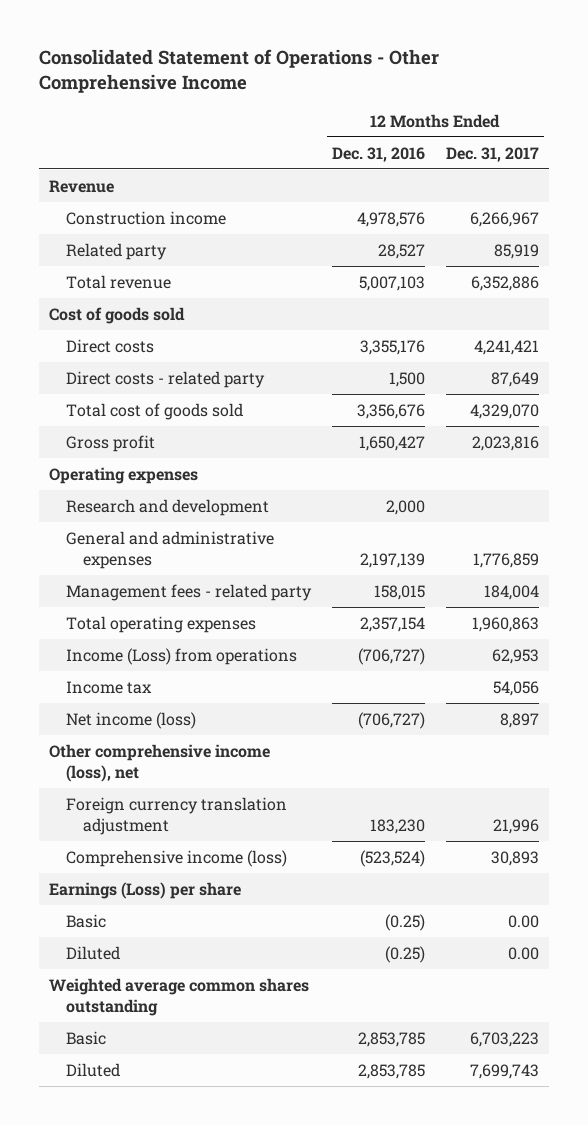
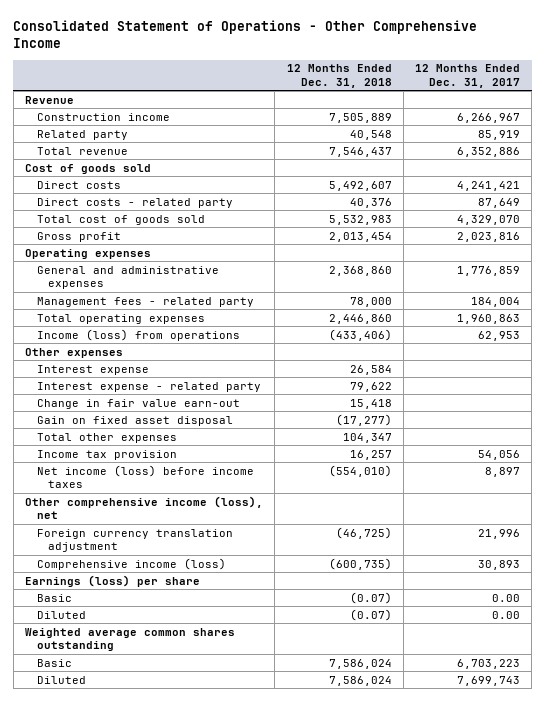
[331,146,425,162] Dec. 31, 2016 -> none
none -> [286,64,392,88] 12 Months Ended Dec. 31, 2018
[65,498,269,516] Research and development -> none
[65,647,297,665] Income (Loss) from operations -> [36,328,240,341] Income (loss) from operations
none -> [25,347,124,358] Other expenses
none -> [36,364,149,375] Interest expense
none -> [36,381,261,392] Interest expense - related party
none -> [36,398,240,409] Change in fair value earn-out
none -> [36,415,233,426] Gain on fixed asset disposal
none -> [36,432,177,443] Total other expenses
[65,680,152,694] Income tax -> [36,449,177,460] Income tax provision
[65,711,196,729] Net income (loss) -> [36,464,254,489] Net income (loss) before income taxes
[49,881,242,899] Earnings (Loss) per share -> [25,574,201,587] Earnings (loss) per share

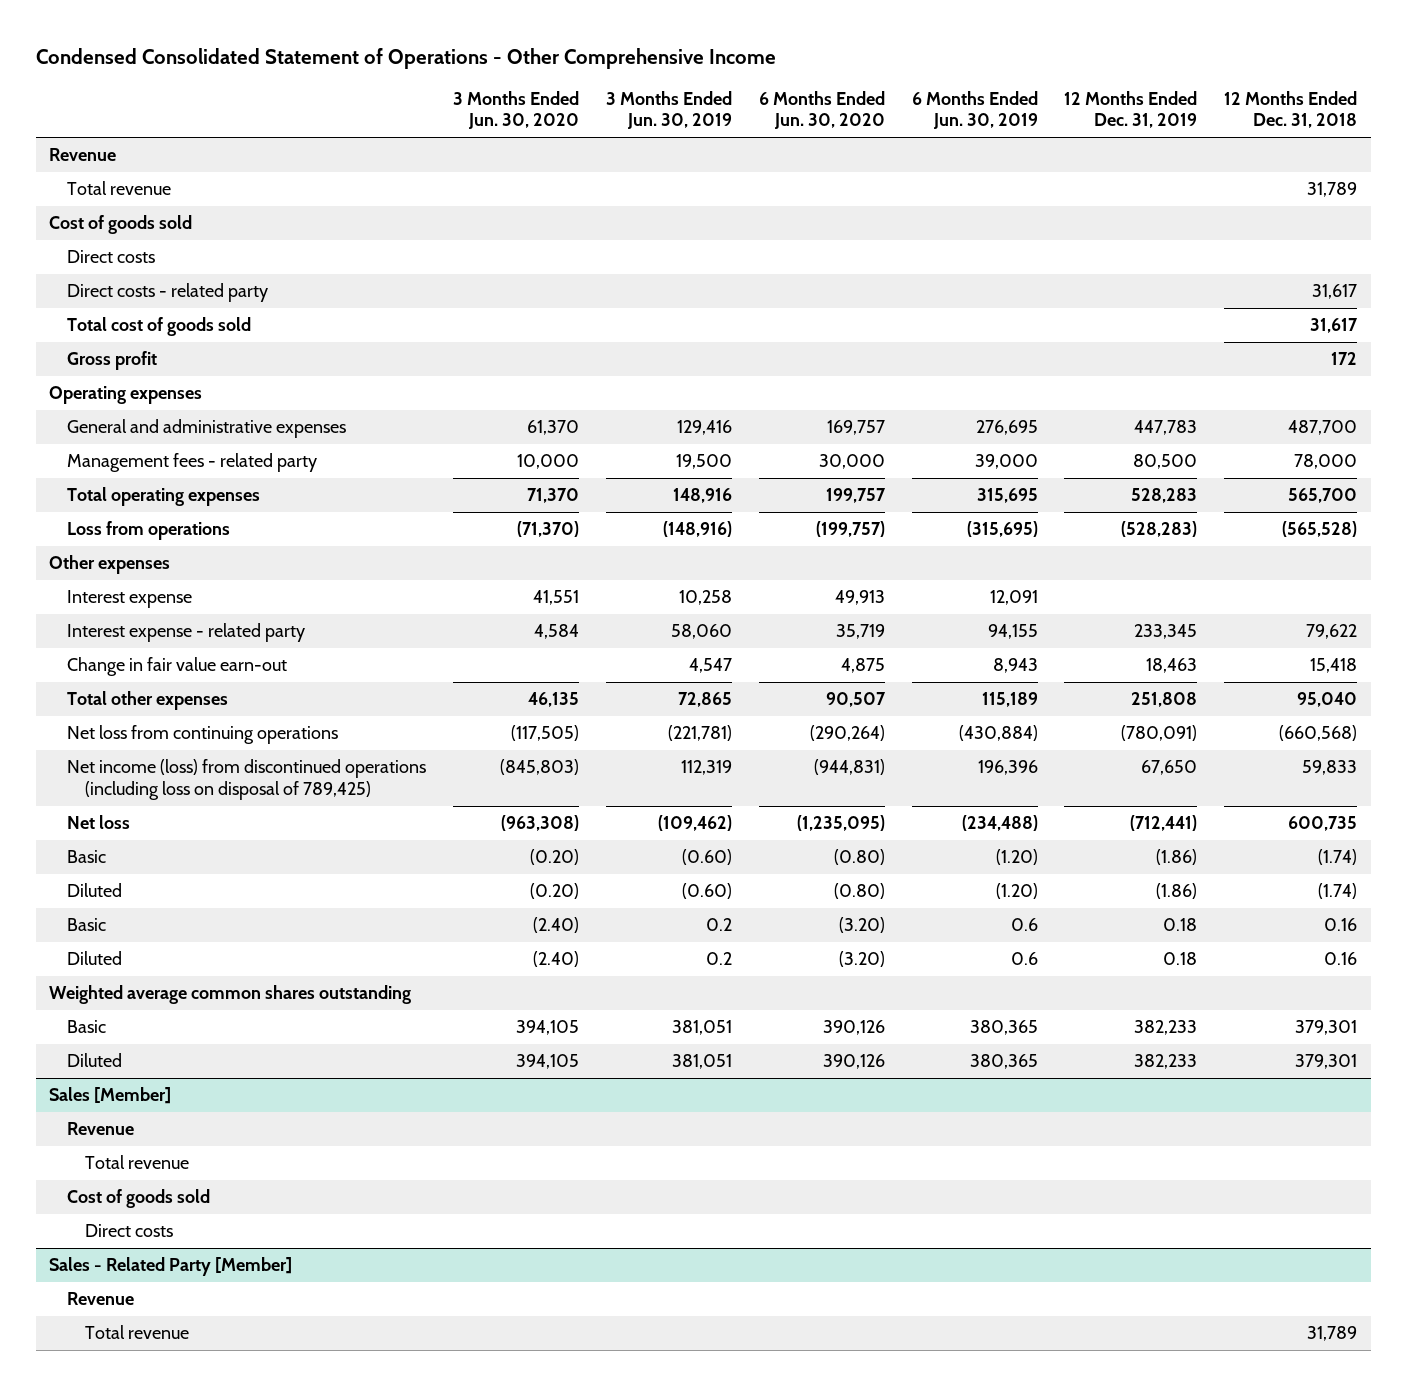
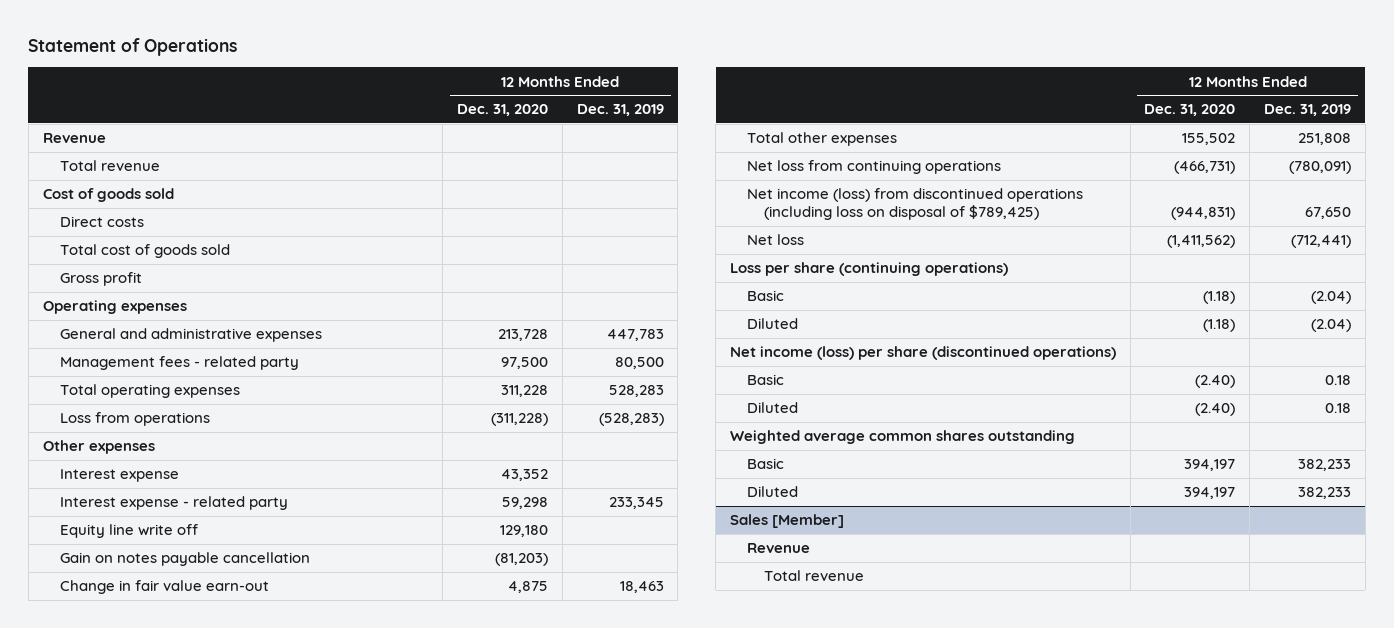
[36,47,777,69] Condensed Consolidated Statement of Operations - Other Comprehensive Income -> [28,38,238,57] Statement of Operations
[453,91,580,130] 3 Months Ended Jun. 30, 2020 -> none
[605,91,732,130] 3 Months Ended Jun. 30, 2019 -> none
[758,91,885,130] 6 Months Ended Jun. 30, 2020 -> none
[911,91,1038,130] 6 Months Ended Jun. 30, 2019 -> none
[1224,91,1358,129] 12 Months Ended Dec. 31, 2018 -> none
none -> [457,104,549,117] Dec. 31, 2020
[67,283,269,303] Direct costs - related party -> none
none -> [59,524,198,539] Equity line write off
none -> [59,552,310,567] Gain on notes payable cancellation
[67,759,427,800] Net income (loss) from discontinued operations (including loss on disposal of 789,425) -> [747,188,1084,221] Net income (loss) from discontinued operations (including loss on disposal of $789,425)
none -> [730,262,1009,277] Loss per share (continuing operations)
[1156,849,1198,866] (1.86) -> [1310,291,1351,305] (2.04)
[1156,883,1198,900] (1.86) -> [1310,319,1351,333] (2.04)
none -> [730,346,1117,361] Net income (loss) per share (discontinued operations)
[67,1189,211,1209] Cost of goods sold -> none
[85,1224,174,1238] Direct costs -> none
[49,1257,293,1277] Sales - Related Party [Member] -> none
[67,1292,135,1306] Revenue -> none
[85,1325,190,1340] Total revenue -> none

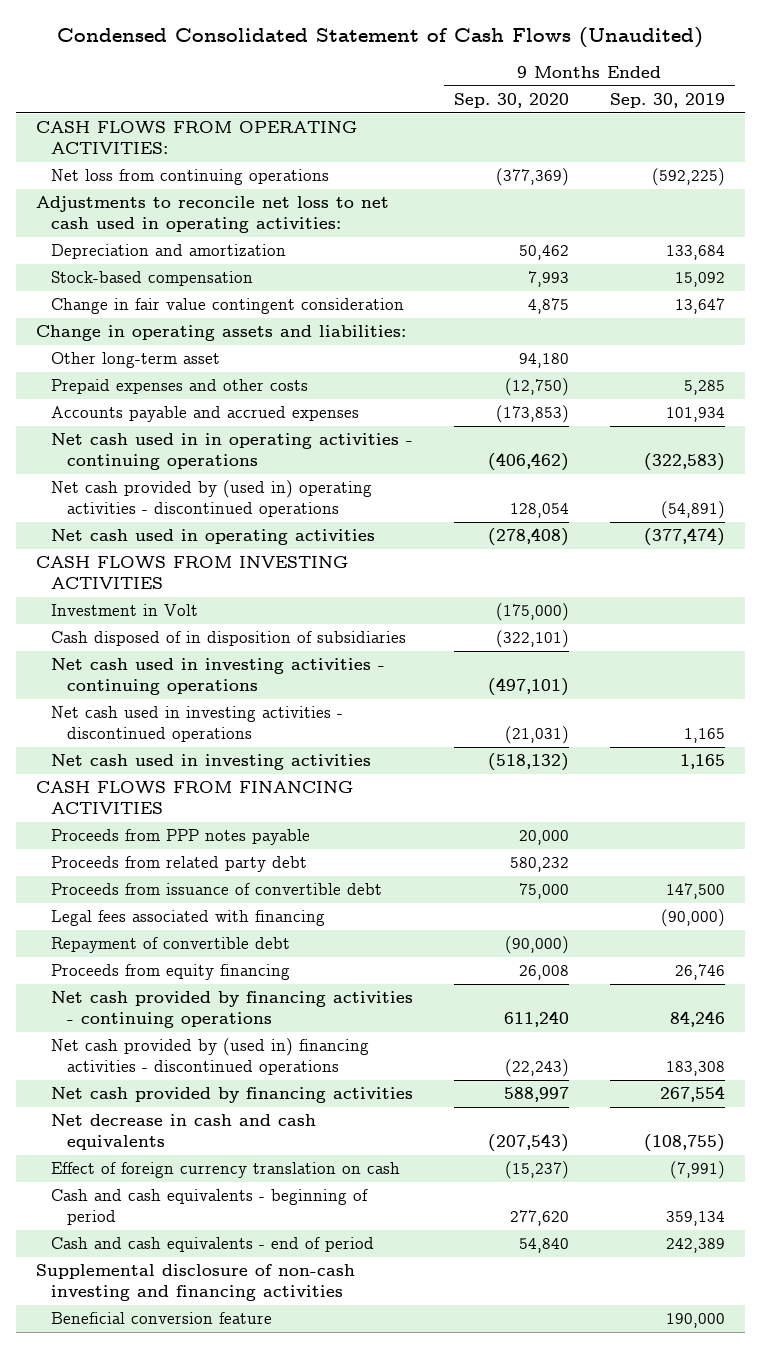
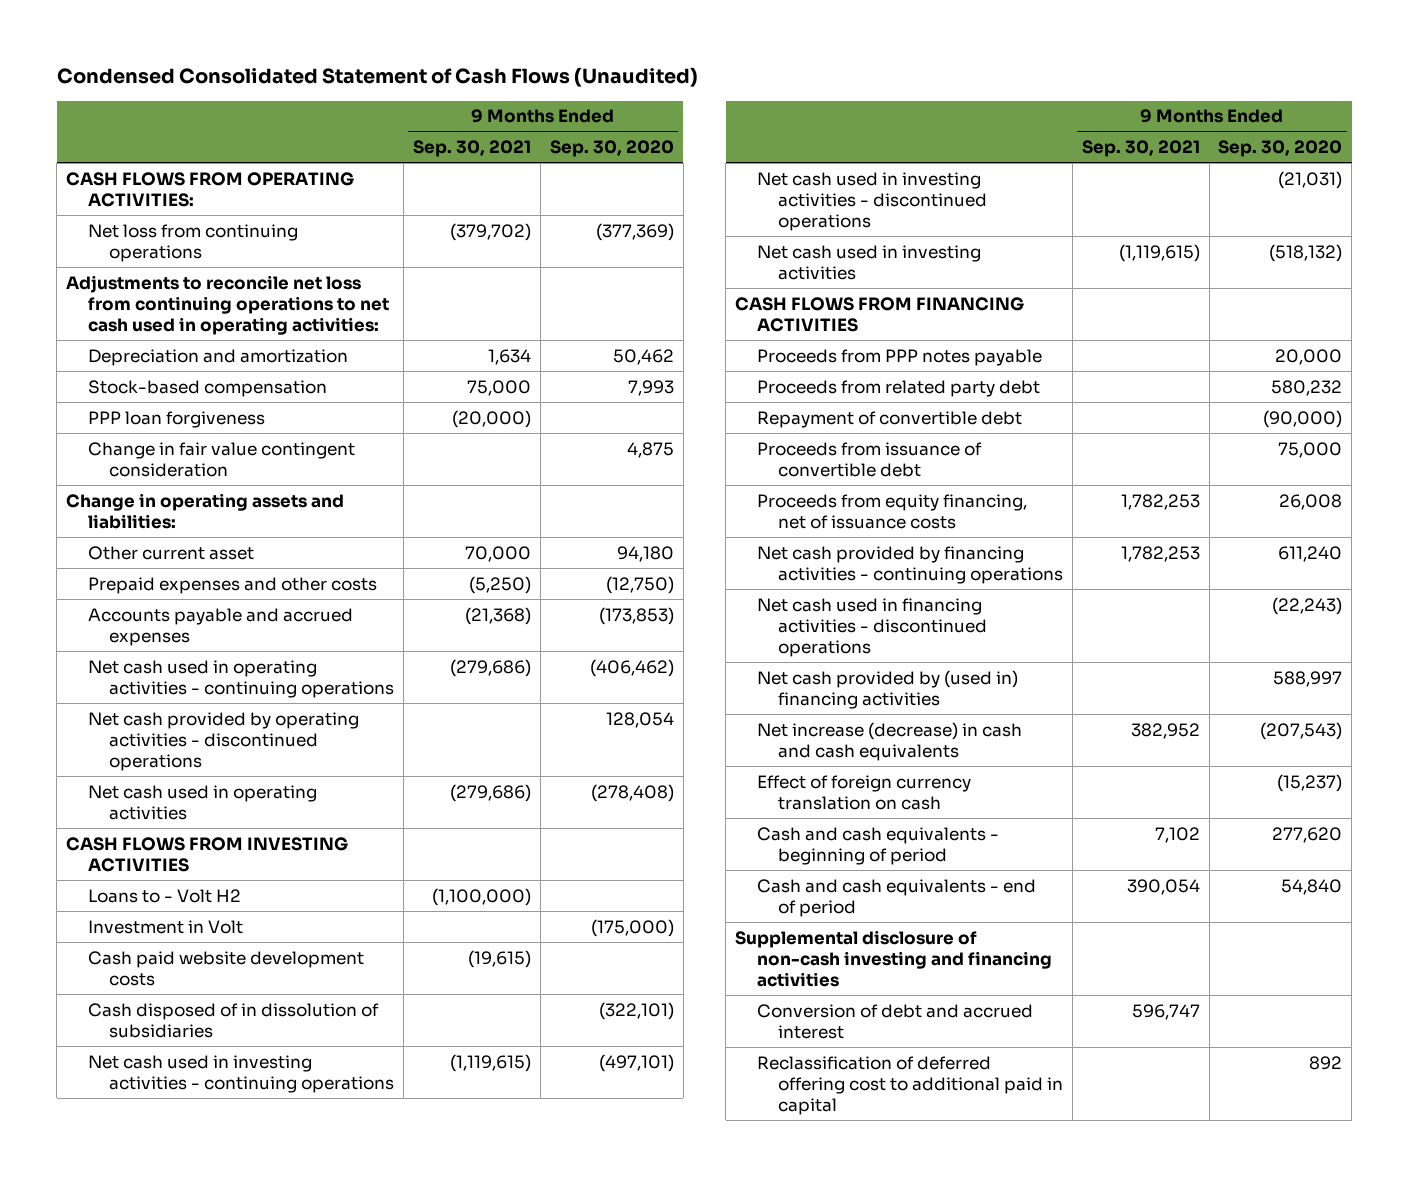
[609,92,725,108] Sep. 30, 2019 -> none
none -> [413,139,532,157] Sep. 30, 2021
[35,196,389,234] Adjustments to reconcile net loss to net cash used in operating activities: -> [66,274,389,335] Adjustments to reconcile net loss from continuing operations to net cash used in operating activities:
none -> [87,410,265,428] PPP loan forgiveness
[51,352,221,369] Other long-term asset -> [87,545,254,560] Other current asset
[51,433,414,471] Net cash used in in operating activities - continuing operations -> [87,659,395,698] Net cash used in operating activities - continuing operations
[51,480,373,518] Net cash provided by (used in) operating activities - discontinued operations -> [87,711,359,771] Net cash provided by operating activities - discontinued operations
none -> [87,888,241,903] Loans to - Volt H2
none -> [87,950,364,986] Cash paid website development costs
[51,631,407,647] Cash disposed of in disposition of subsidiaries -> [87,1002,379,1038] Cash disposed of in dissolution of subsidiaries
[51,910,326,927] Legal fees associated with financing -> none
[51,883,383,896] Proceeds from issuance of convertible debt -> [756,441,982,477] Proceeds from issuance of convertible debt
[51,964,291,981] Proceeds from equity financing -> [756,493,1027,529] Proceeds from equity financing, net of issuance costs
[51,1038,370,1076] Net cash provided by (used in) financing activities - discontinued operations -> [756,597,988,657] Net cash used in financing activities - discontinued operations
[51,1087,414,1104] Net cash provided by financing activities -> [756,669,1018,709] Net cash provided by (used in) financing activities
[51,1114,317,1151] Net decrease in cash and cash equivalents -> [756,721,1022,761] Net increase (decrease) in cash and cash equivalents
[51,1312,273,1325] Beneficial conversion feature -> none
none -> [756,1003,1033,1039] Conversion of debt and accrued interest
none -> [756,1055,1064,1115] Reclassification of deferred offering cost to additional paid in capital

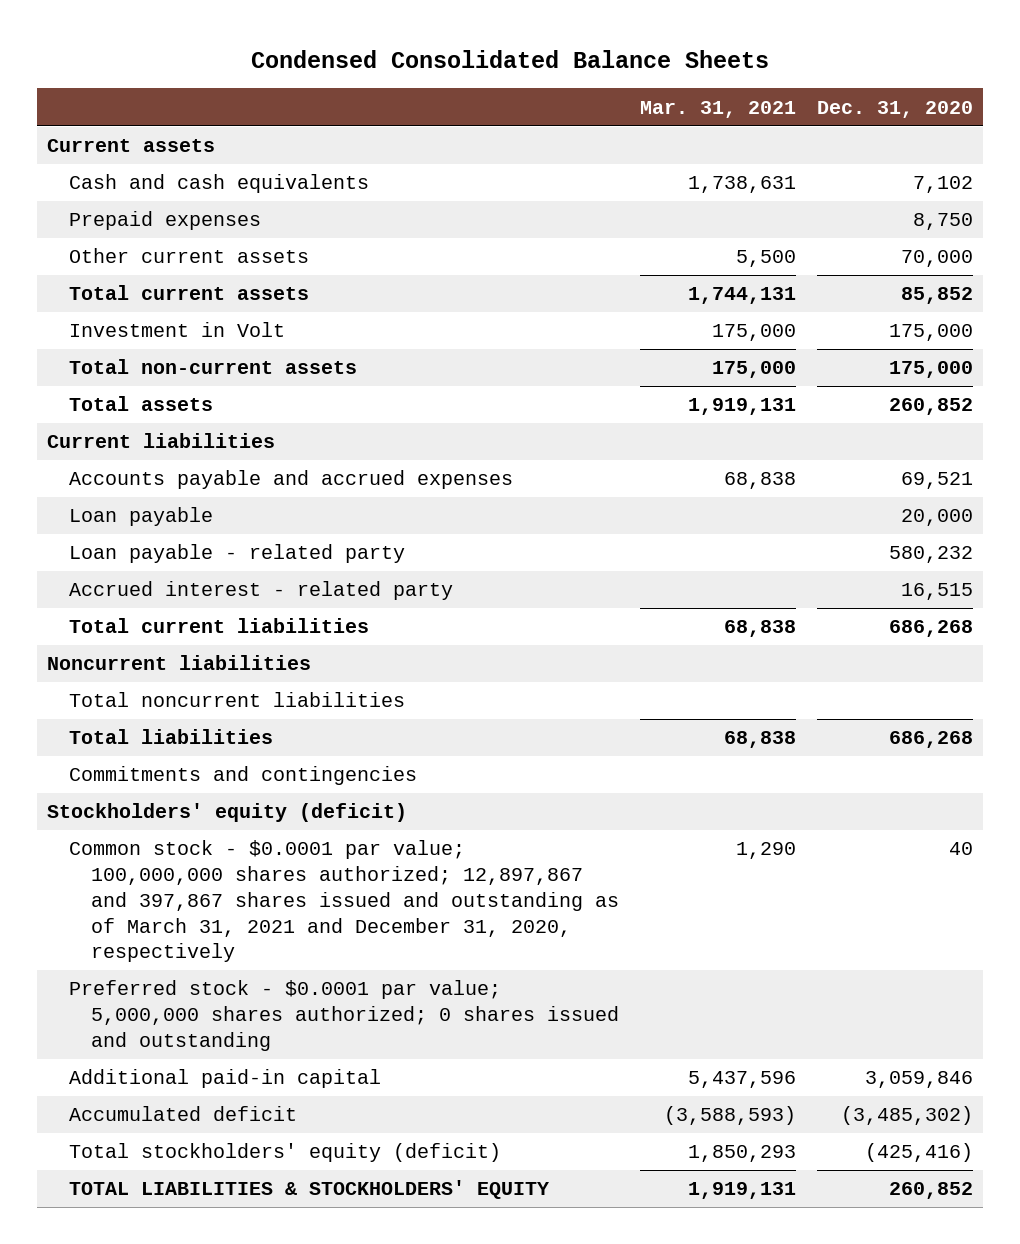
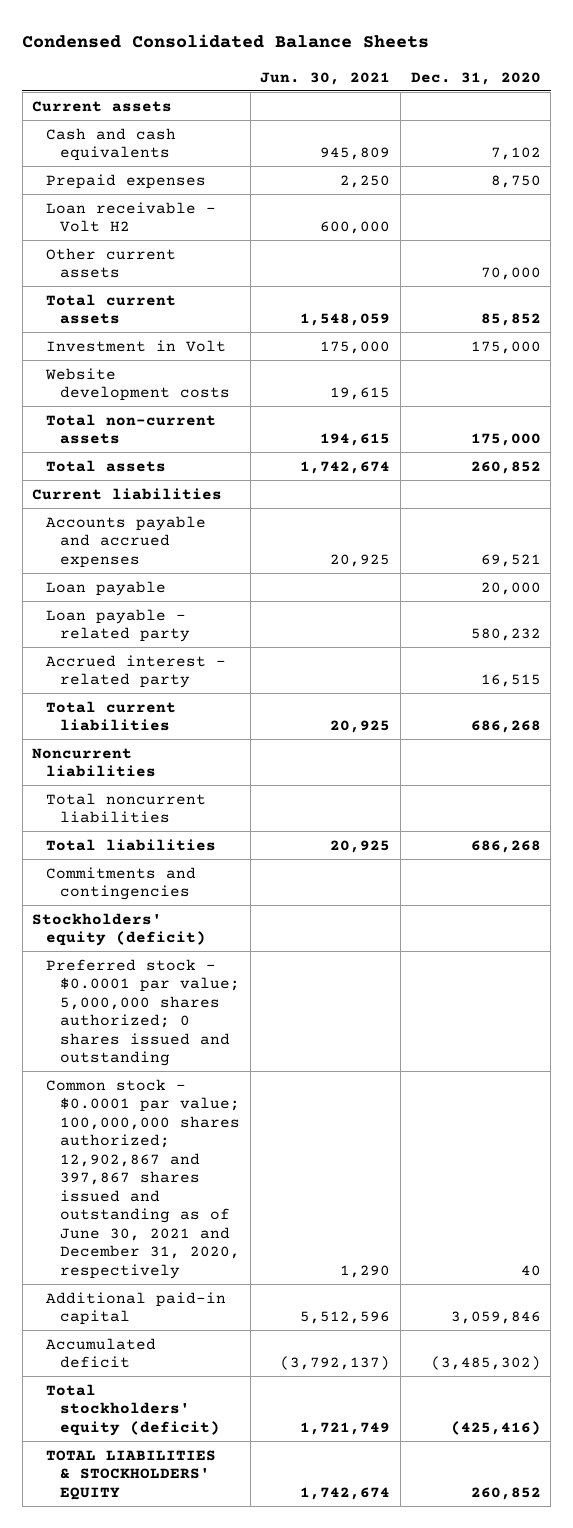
[639,100,796,118] Mar. 31, 2021 -> none
none -> [260,71,391,85] Jun. 30, 2021
none -> [46,201,217,233] Loan receivable - Volt H2
none -> [45,367,231,402] Website development costs
[69,840,619,963] Common stock - $0.0001 par value; 100,000,000 shares authorized; 12,897,867 and 397,867 shares issued and outstanding as of March 31, 2021 and December 31, 2020, respectively -> none
none -> [46,1078,241,1279] Common stock - $0.0001 par value; 100,000,000 shares authorized; 12,902,867 and 397,867 shares issued and outstanding as of June 30, 2021 and December 31, 2020, respectively

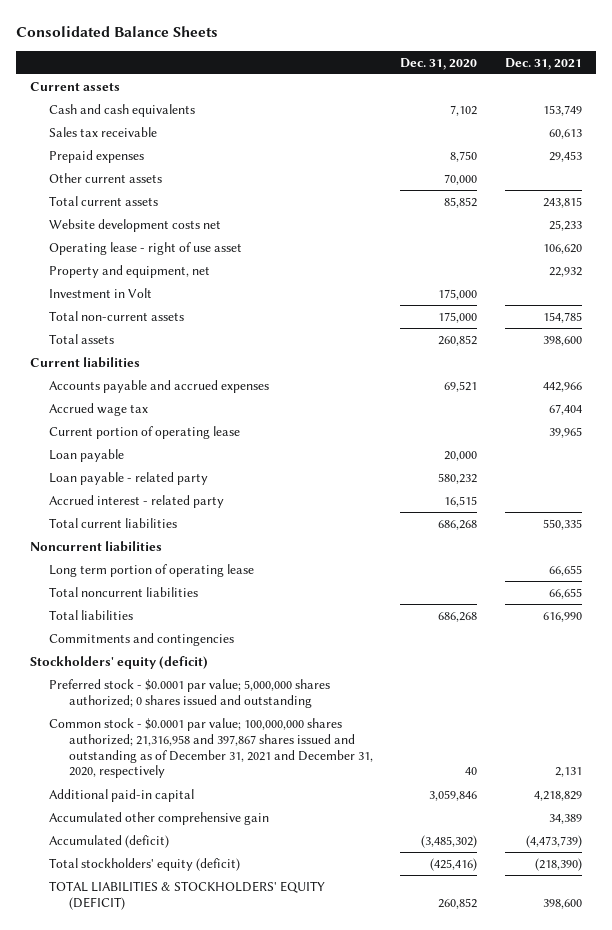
[22,34,430,49] Condensed Consolidated Balance Sheets -> [16,26,219,38] Consolidated Balance Sheets
[260,71,391,85] Jun. 30, 2021 -> none
none -> [504,57,582,70] Dec. 31, 2021
none -> [49,127,158,138] Sales tax receivable
[46,201,217,233] Loan receivable - Volt H2 -> none
none -> [49,219,222,233] Website development costs net
none -> [49,242,243,256] Operating lease - right of use asset
none -> [49,265,211,279] Property and equipment, net
[45,367,231,402] Website development costs -> none
none -> [49,403,149,417] Accrued wage tax
none -> [49,426,241,440] Current portion of operating lease
none -> [49,564,255,578] Long term portion of operating lease
[46,1078,241,1279] Common stock - $0.0001 par value; 100,000,000 shares authorized; 12,902,867 and 397,867 shares issued and outstanding as of June 30, 2021 and December 31, 2020, respectively -> [49,718,373,779] Common stock - $0.0001 par value; 100,000,000 shares authorized; 21,316,958 and 397,867 shares issued and outstanding as of December 31, 2021 and December 31, 2020, respectively
none -> [49,812,270,826] Accumulated other comprehensive gain
[46,1337,157,1369] Accumulated deficit -> [49,835,170,849] Accumulated (deficit)
[46,1449,217,1500] TOTAL LIABILITIES & STOCKHOLDERS' EQUITY -> [49,881,326,910] TOTAL LIABILITIES & STOCKHOLDERS' EQUITY (DEFICIT)

